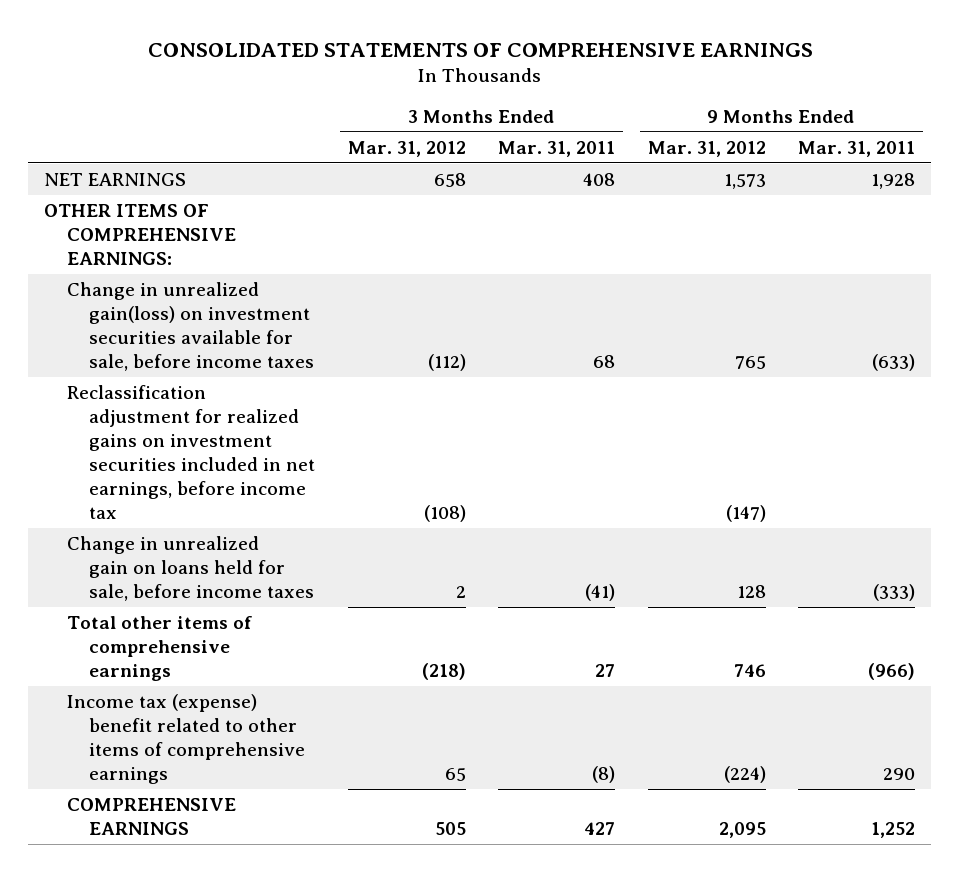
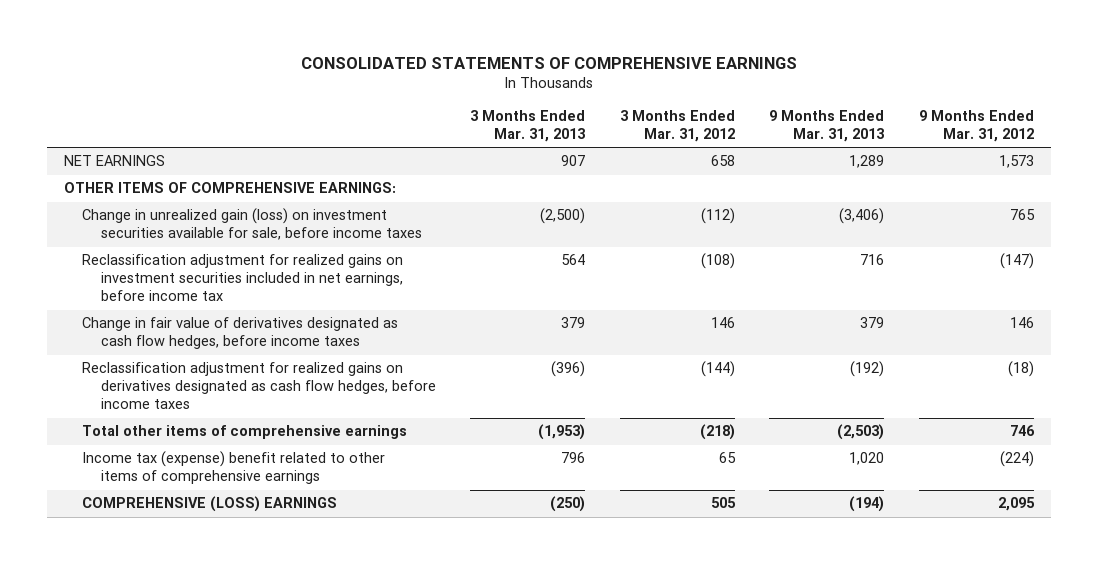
[498,140,616,157] Mar. 31, 2011 -> none
[798,140,916,157] Mar. 31, 2011 -> none
none -> [470,109,586,142] 3 Months Ended Mar. 31, 2013
none -> [769,109,885,142] 9 Months Ended Mar. 31, 2013
[66,281,315,372] Change in unrealized gain(loss) on investment securities available for sale, before income taxes -> [82,208,422,241] Change in unrealized gain (loss) on investment securities available for sale, before income taxes
[66,535,315,602] Change in unrealized gain on loans held for sale, before income taxes -> none
none -> [82,317,399,350] Change in fair value of derivatives designated as cash flow hedges, before income taxes
none -> [82,362,436,410] Reclassification adjustment for realized gains on derivatives designated as cash flow hedges, before income taxes
[66,797,236,836] COMPREHENSIVE EARNINGS -> [82,496,338,513] COMPREHENSIVE (LOSS) EARNINGS

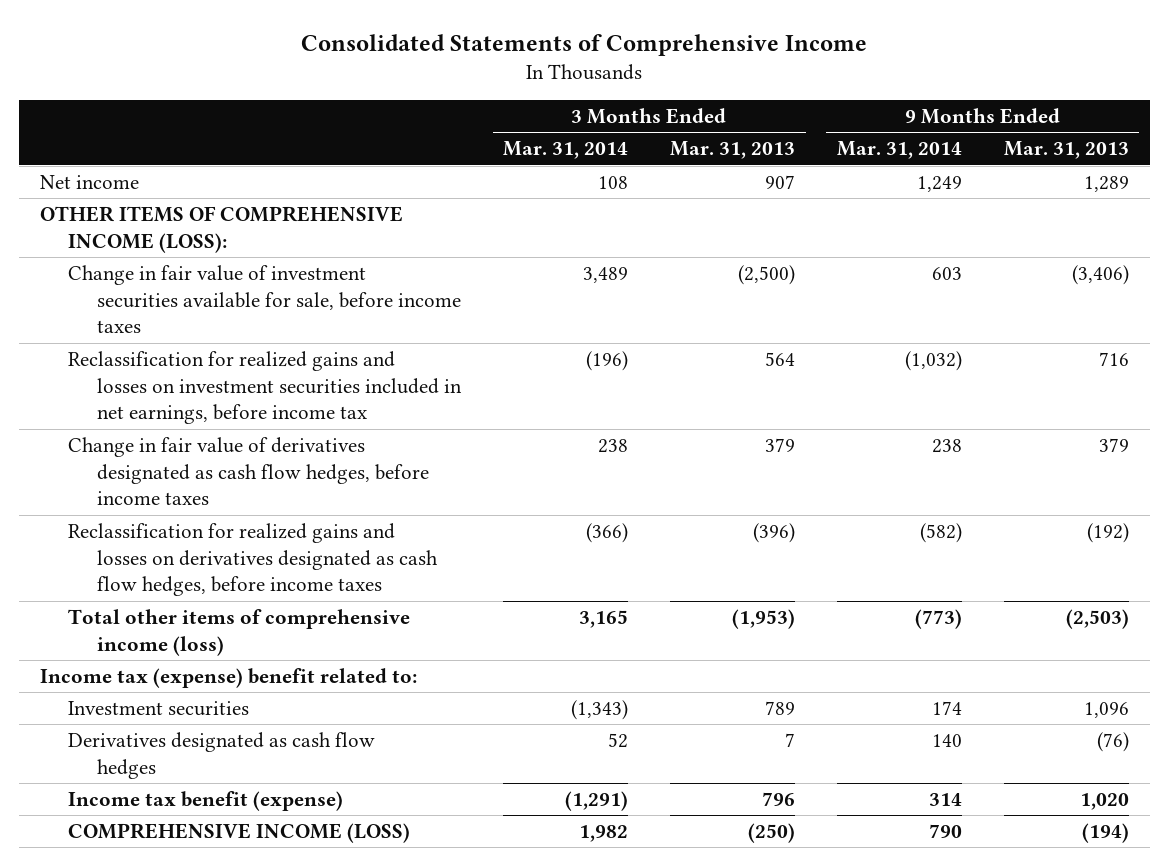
[300,56,797,69] CONSOLIDATED STATEMENTS OF COMPREHENSIVE EARNINGS -> [301,34,868,57] Consolidated Statements of Comprehensive Income
[619,109,735,142] 3 Months Ended Mar. 31, 2012 -> none
[918,109,1034,142] 9 Months Ended Mar. 31, 2012 -> none
none -> [503,141,629,160] Mar. 31, 2014
none -> [836,141,962,160] Mar. 31, 2014
[63,155,165,167] NET EARNINGS -> [39,174,139,189] Net income
[63,182,396,194] OTHER ITEMS OF COMPREHENSIVE EARNINGS: -> [39,205,403,253] OTHER ITEMS OF COMPREHENSIVE INCOME (LOSS):
[82,208,422,241] Change in unrealized gain (loss) on investment securities available for sale, before income taxes -> [68,264,462,334] Change in fair value of investment securities available for sale, before income taxes
[82,254,404,302] Reclassification adjustment for realized gains on investment securities included in net earnings, before income tax -> [68,350,463,425] Reclassification for realized gains and losses on investment securities included in net earnings, before income tax
[82,362,436,410] Reclassification adjustment for realized gains on derivatives designated as cash flow hedges, before income taxes -> [68,522,439,597] Reclassification for realized gains and losses on derivatives designated as cash flow hedges, before income taxes
[82,425,408,440] Total other items of comprehensive earnings -> [68,608,411,656] Total other items of comprehensive income (loss)
none -> [39,667,417,688] Income tax (expense) benefit related to:
none -> [68,700,250,716] Investment securities
none -> [68,731,376,779] Derivatives designated as cash flow hedges
[82,451,386,485] Income tax (expense) benefit related to other items of comprehensive earnings -> [68,790,344,811] Income tax benefit (expense)
[82,496,338,513] COMPREHENSIVE (LOSS) EARNINGS -> [68,822,411,843] COMPREHENSIVE INCOME (LOSS)

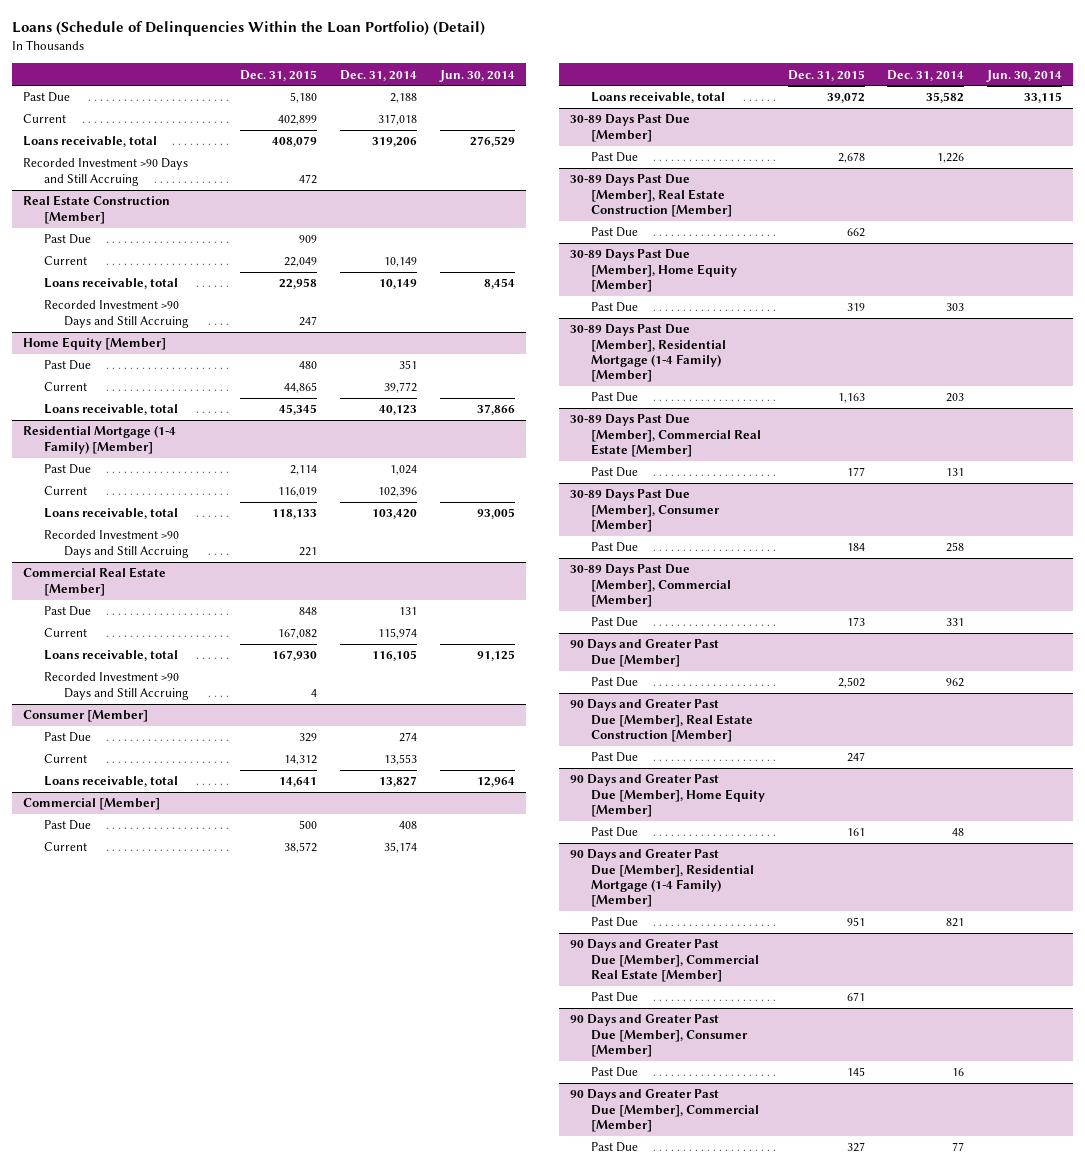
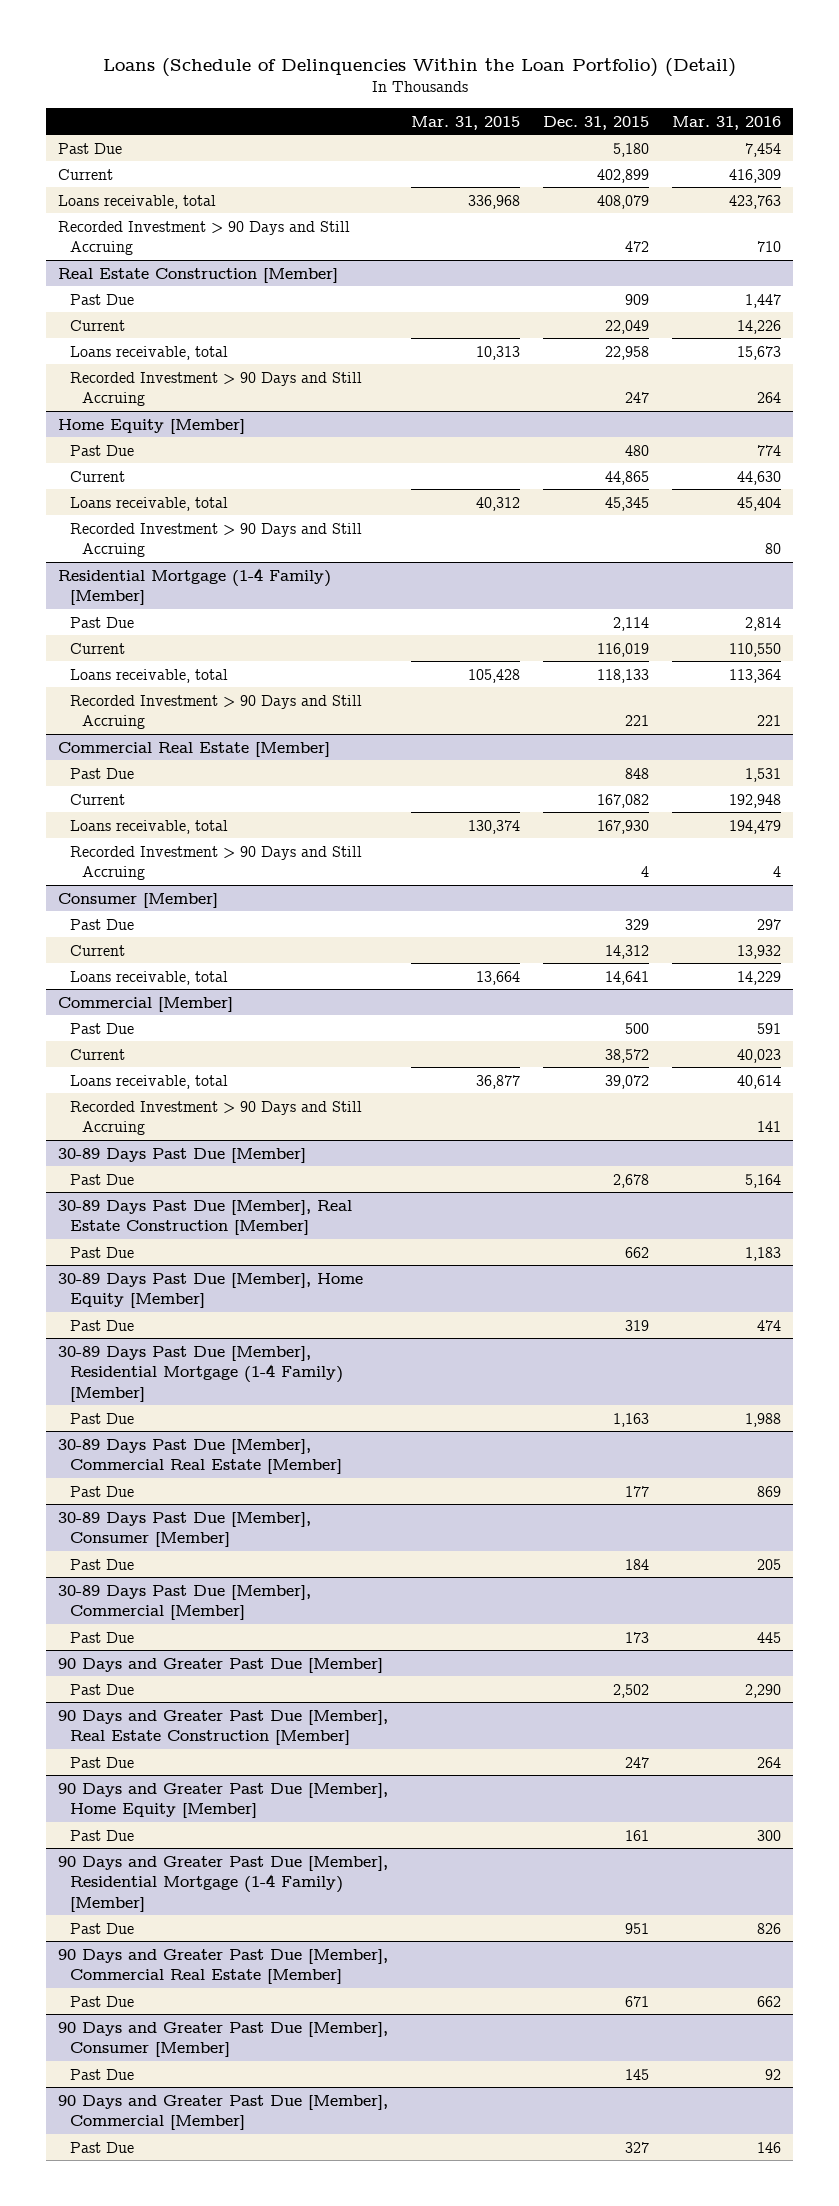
[340,69,418,81] Dec. 31, 2014 -> none
[438,69,515,82] Jun. 30, 2014 -> none
none -> [411,115,521,130] Mar. 31, 2015
none -> [672,115,782,130] Mar. 31, 2016
[23,158,189,186] Recorded Investment >90 Days and Still Accruing -> [57,220,350,256] Recorded Investment > 90 Days and Still Accruing
[43,300,190,328] Recorded Investment >90 Days and Still Accruing -> [70,371,363,407] Recorded Investment > 90 Days and Still Accruing
none -> [70,522,363,558] Recorded Investment > 90 Days and Still Accruing
[43,530,190,558] Recorded Investment >90 Days and Still Accruing -> [70,694,363,730] Recorded Investment > 90 Days and Still Accruing
[43,672,190,700] Recorded Investment >90 Days and Still Accruing -> [70,845,363,881] Recorded Investment > 90 Days and Still Accruing
none -> [70,1100,363,1136] Recorded Investment > 90 Days and Still Accruing

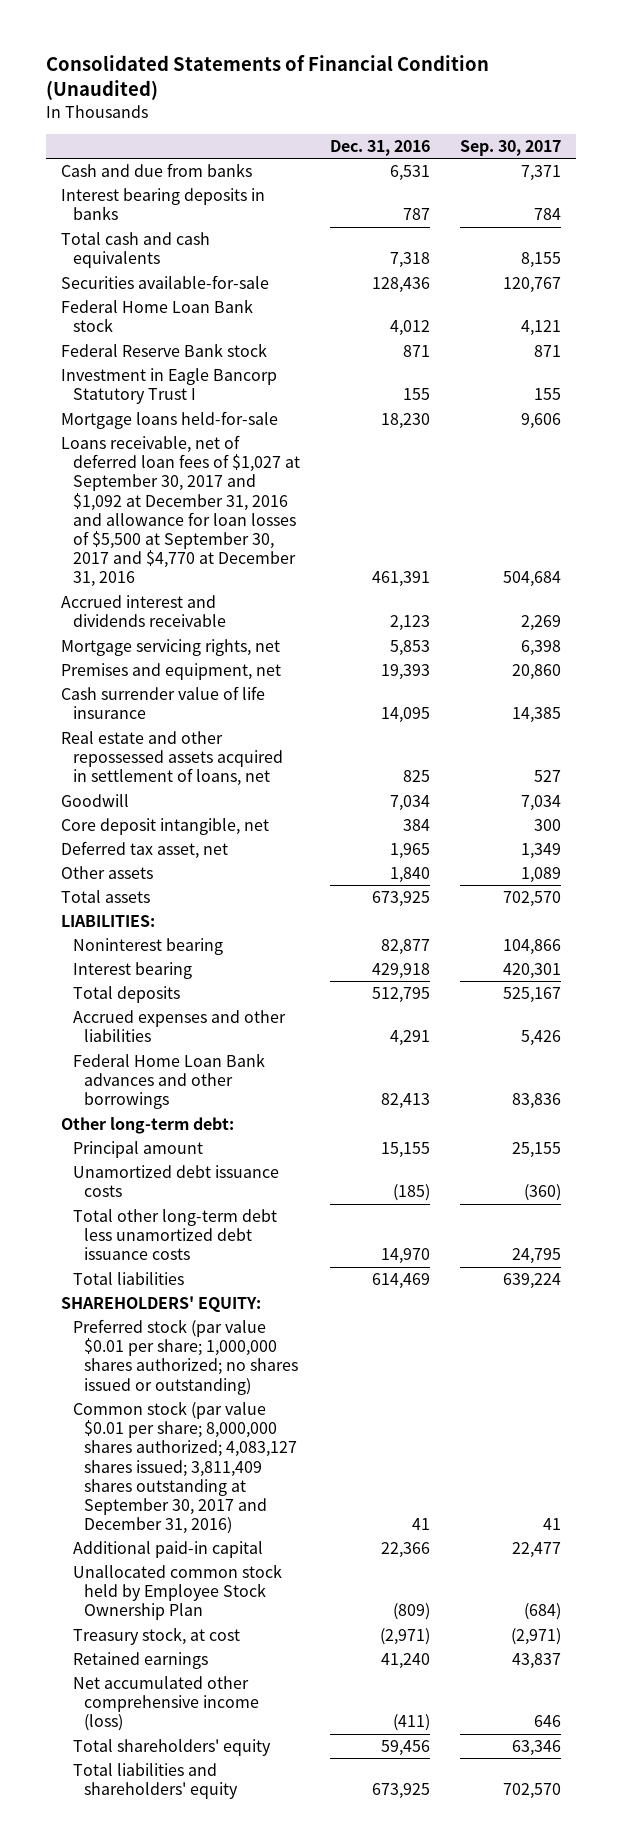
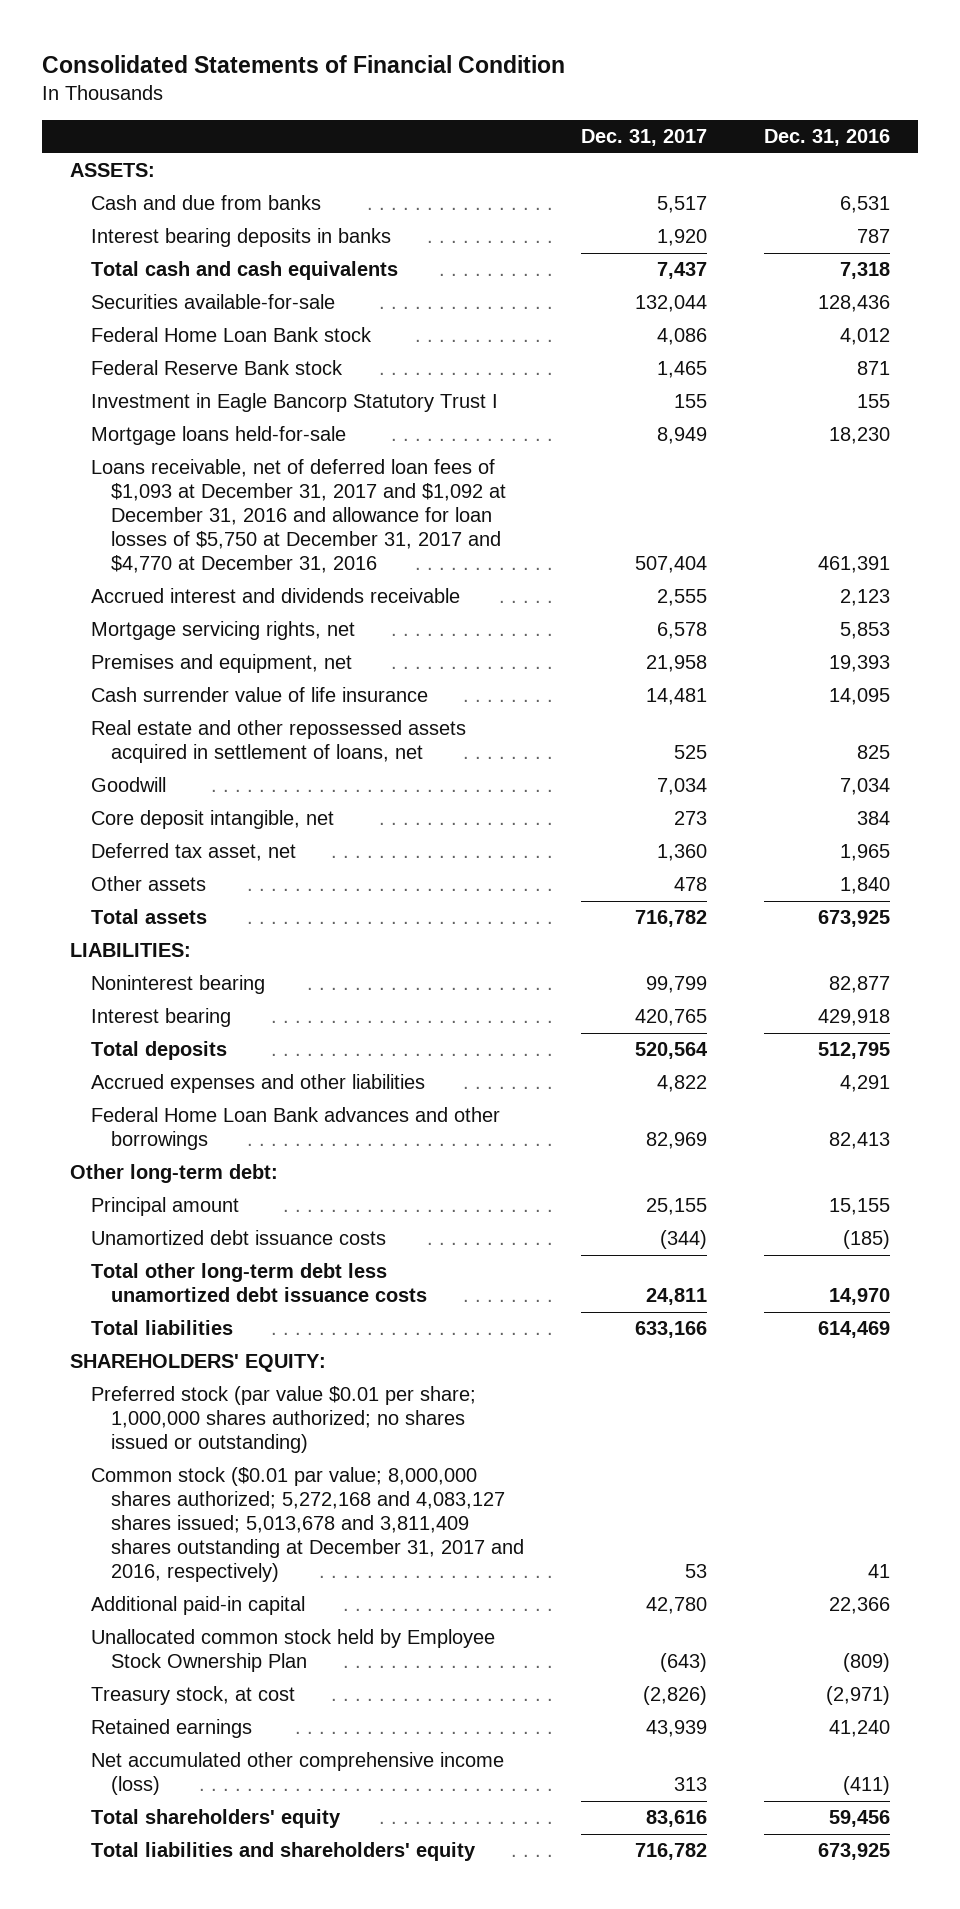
[45,54,489,100] Consolidated Statements of Financial Condition (Unaudited) -> [42,55,566,74] Consolidated Statements of Financial Condition
[460,139,562,156] Sep. 30, 2017 -> none
none -> [580,129,707,147] Dec. 31, 2017
none -> [70,163,156,178] ASSETS:
[60,435,300,588] Loans receivable, net of deferred loan fees of $1,027 at September 30, 2017 and $1,092 at December 31, 2016 and allowance for loan losses of $5,500 at September 30, 2017 and $4,770 at December 31, 2016 -> [90,459,507,574] Loans receivable, net of deferred loan fees of $1,093 at December 31, 2017 and $1,092 at December 31, 2016 and allowance for loan losses of $5,750 at December 31, 2017 and $4,770 at December 31, 2016
[72,1401,298,1535] Common stock (par value $0.01 per share; 8,000,000 shares authorized; 4,083,127 shares issued; 3,811,409 shares outstanding at September 30, 2017 and December 31, 2016) -> [90,1467,525,1583] Common stock ($0.01 par value; 8,000,000 shares authorized; 5,272,168 and 4,083,127 shares issued; 5,013,678 and 3,811,409 shares outstanding at December 31, 2017 and 2016, respectively)

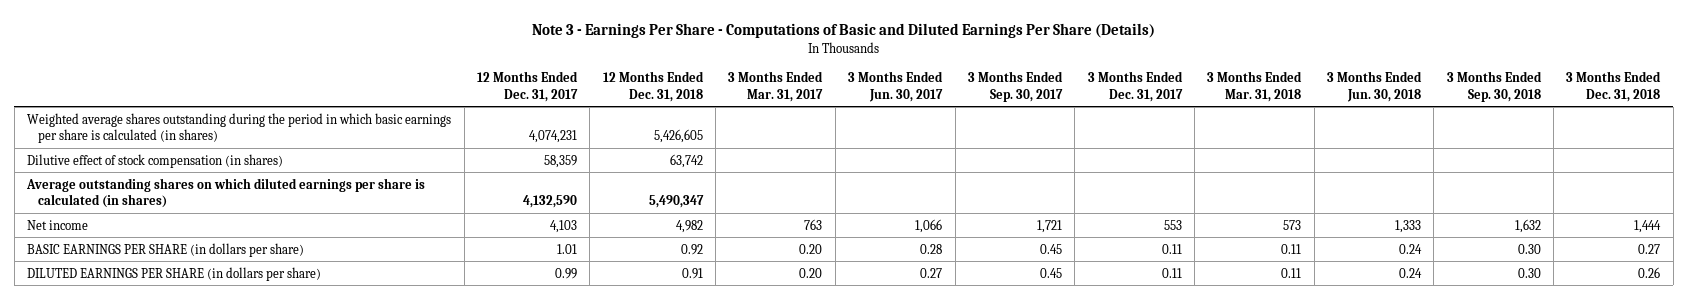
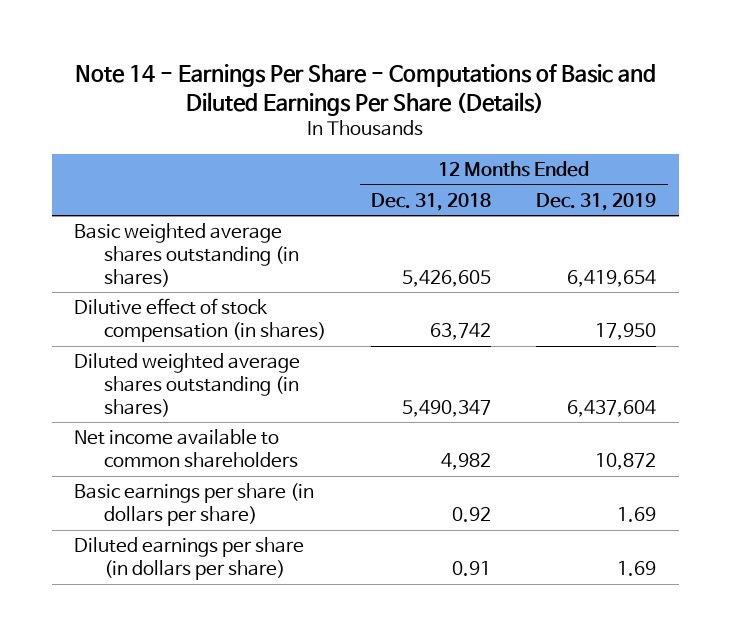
[531,22,1155,38] Note 3 - Earnings Per Share - Computations of Basic and Diluted Earnings Per Share (Details) -> [75,63,657,116] Note 14 - Earnings Per Share - Computations of Basic and Diluted Earnings Per Share (Details)
[477,71,579,102] 12 Months Ended Dec. 31, 2017 -> none
[728,71,824,102] 3 Months Ended Mar. 31, 2017 -> none
[848,71,944,102] 3 Months Ended Jun. 30, 2017 -> none
[967,71,1063,102] 3 Months Ended Sep. 30, 2017 -> none
[1087,71,1183,102] 3 Months Ended Dec. 31, 2017 -> none
[1207,71,1303,102] 3 Months Ended Mar. 31, 2018 -> none
[1327,71,1423,102] 3 Months Ended Jun. 30, 2018 -> none
[1446,71,1542,102] 3 Months Ended Sep. 30, 2018 -> none
[1566,71,1662,102] 3 Months Ended Dec. 31, 2018 -> none
none -> [536,192,657,211] Dec. 31, 2019
[27,112,452,143] Weighted average shares outstanding during the period in which basic earnings per share is calculated (in shares) -> [74,223,299,287] Basic weighted average shares outstanding (in shares)
[26,177,426,208] Average outstanding shares on which diluted earnings per share is calculated (in shares) -> [74,353,301,417] Diluted weighted average shares outstanding (in shares)
[27,219,89,230] Net income -> [74,429,298,468] Net income available to common shareholders
[27,242,305,257] BASIC EARNINGS PER SHARE (in dollars per share) -> [74,483,315,526] Basic earnings per share (in dollars per share)
[27,266,322,281] DILUTED EARNINGS PER SHARE (in dollars per share) -> [74,537,305,580] Diluted earnings per share (in dollars per share)

